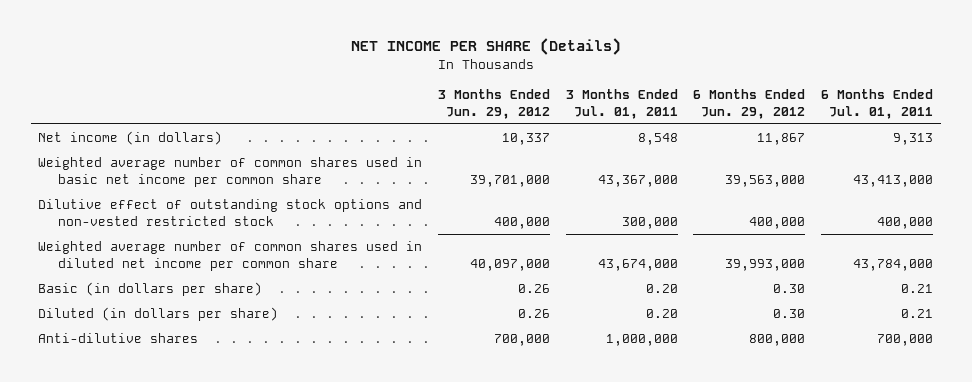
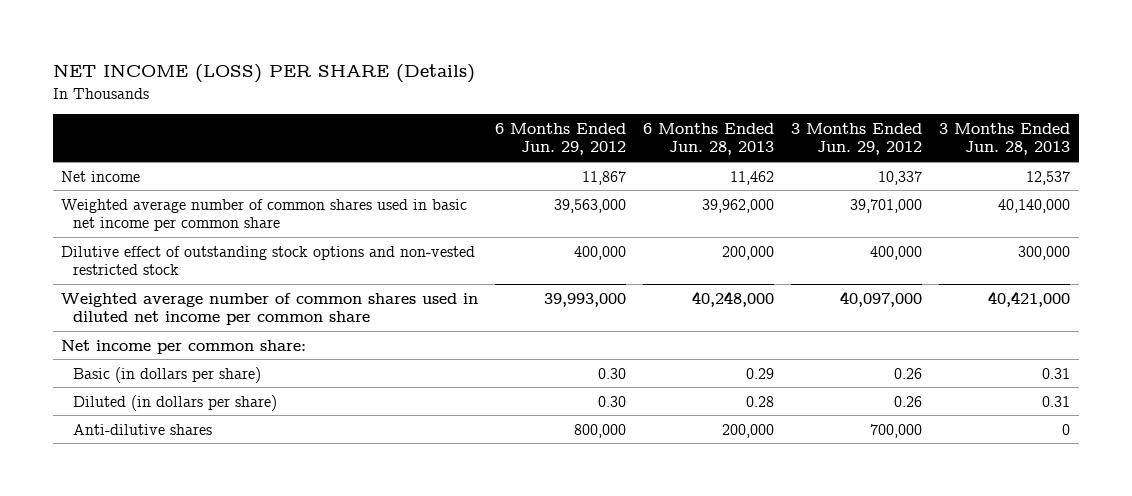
[350,38,621,56] NET INCOME PER SHARE (Details) -> [52,64,475,84] NET INCOME (LOSS) PER SHARE (Details)
[565,89,678,119] 3 Months Ended Jul. 01, 2011 -> none
[821,89,934,119] 6 Months Ended Jul. 01, 2011 -> none
none -> [643,122,775,156] 6 Months Ended Jun. 28, 2013
none -> [939,122,1071,156] 3 Months Ended Jun. 28, 2013
[38,131,223,146] Net income (in dollars) -> [61,170,141,182] Net income
none -> [61,339,307,354] Net income per common share:

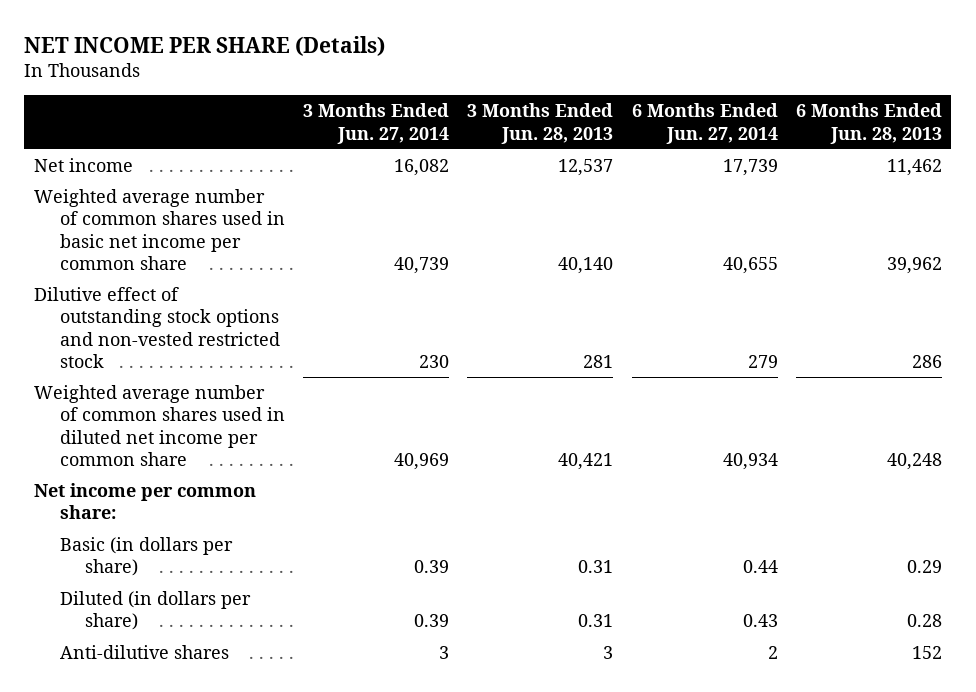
[52,64,475,84] NET INCOME (LOSS) PER SHARE (Details) -> [24,35,386,56] NET INCOME PER SHARE (Details)
[495,122,627,156] 6 Months Ended Jun. 29, 2012 -> none
[791,122,923,156] 3 Months Ended Jun. 29, 2012 -> none
none -> [302,103,449,144] 3 Months Ended Jun. 27, 2014
none -> [631,103,778,144] 6 Months Ended Jun. 27, 2014
[702,198,775,213] 39,962,000 -> [887,257,943,275] 39,962
[998,198,1071,213] 40,140,000 -> [558,257,614,275] 40,140
[722,245,775,260] 200,000 -> [912,355,943,369] 286
[1018,245,1071,260] 300,000 -> [583,355,614,369] 281
[692,290,775,307] 40,248,000 -> [887,453,943,471] 40,248
[988,290,1071,307] 40,421,000 -> [558,453,614,471] 40,421
[722,423,775,438] 200,000 -> [912,646,943,660] 152
[1062,423,1071,435] 0 -> [603,646,614,660] 3

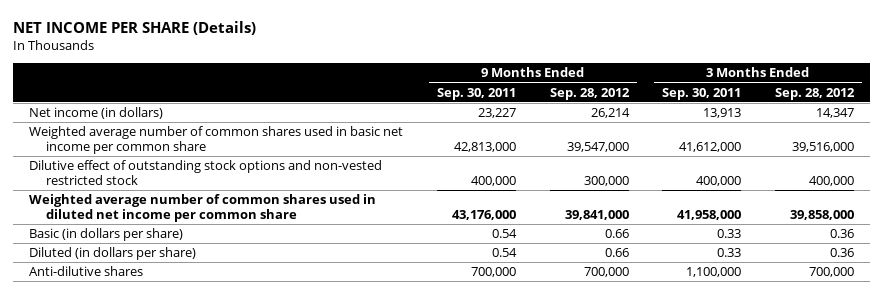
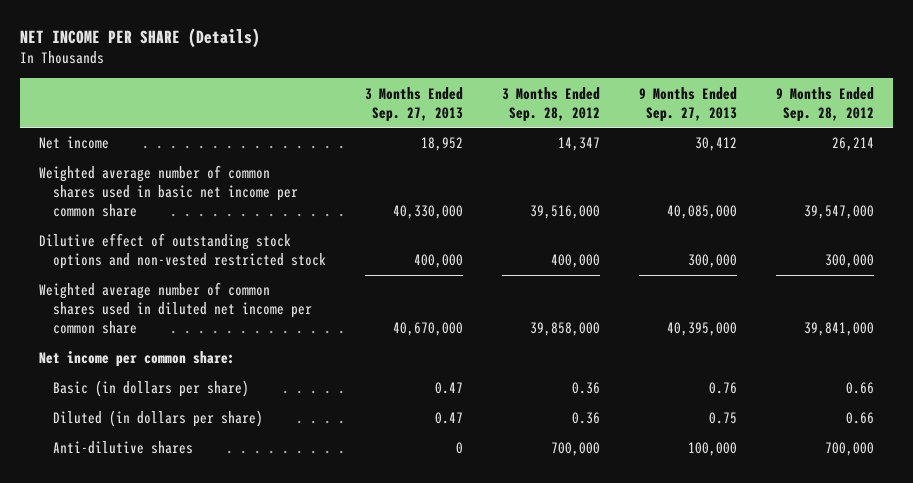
[437,87,517,100] Sep. 30, 2011 -> none
[662,87,742,100] Sep. 30, 2011 -> none
none -> [364,86,463,122] 3 Months Ended Sep. 27, 2013
none -> [638,86,737,122] 9 Months Ended Sep. 27, 2013
[29,107,164,120] Net income (in dollars) -> [39,136,110,150] Net income
none -> [39,351,236,368] Net income per common share:

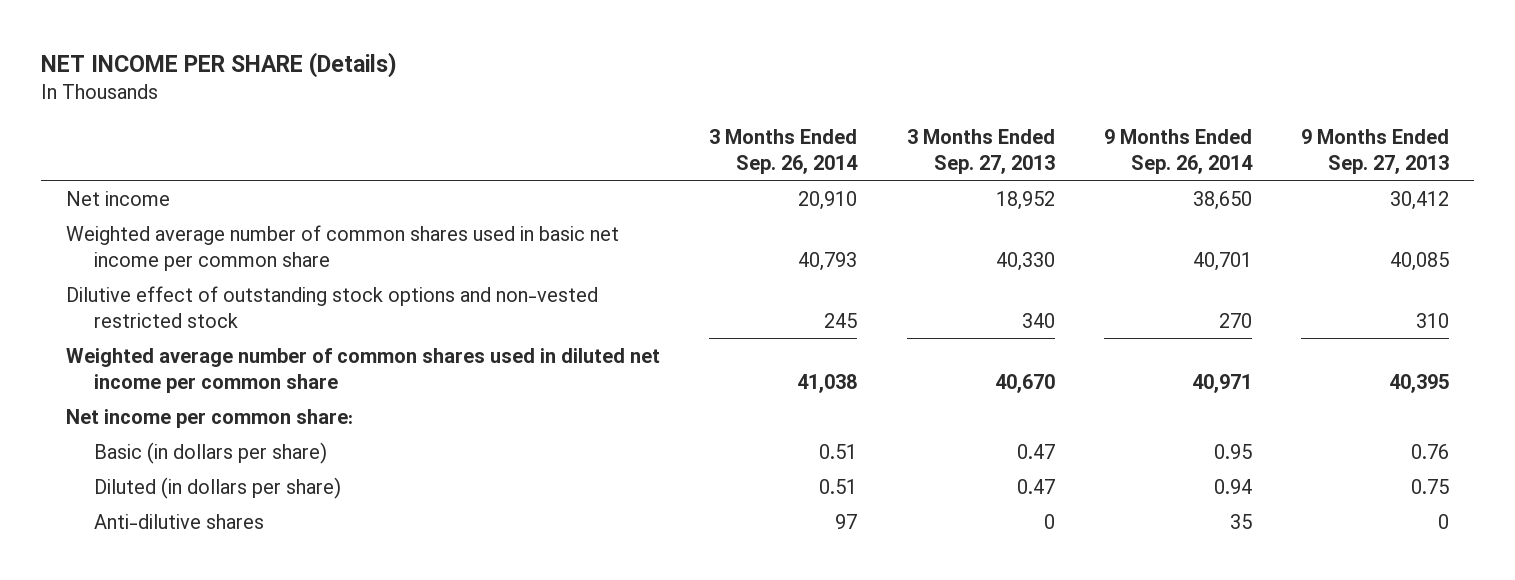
[501,86,600,122] 3 Months Ended Sep. 28, 2012 -> none
[775,86,874,122] 9 Months Ended Sep. 28, 2012 -> none
none -> [709,128,859,174] 3 Months Ended Sep. 26, 2014
none -> [1104,128,1254,174] 9 Months Ended Sep. 26, 2014
[392,205,463,220] 40,330,000 -> [995,251,1055,271] 40,330
[666,205,737,220] 40,085,000 -> [1390,251,1450,271] 40,085
[413,254,463,269] 400,000 -> [1021,312,1055,328] 340
[687,254,737,269] 300,000 -> [1416,312,1450,328] 310
[392,322,463,337] 40,670,000 -> [994,373,1055,393] 40,670
[666,322,737,337] 40,395,000 -> [1389,373,1450,393] 40,395
[687,442,737,457] 100,000 -> [1438,513,1450,529] 0

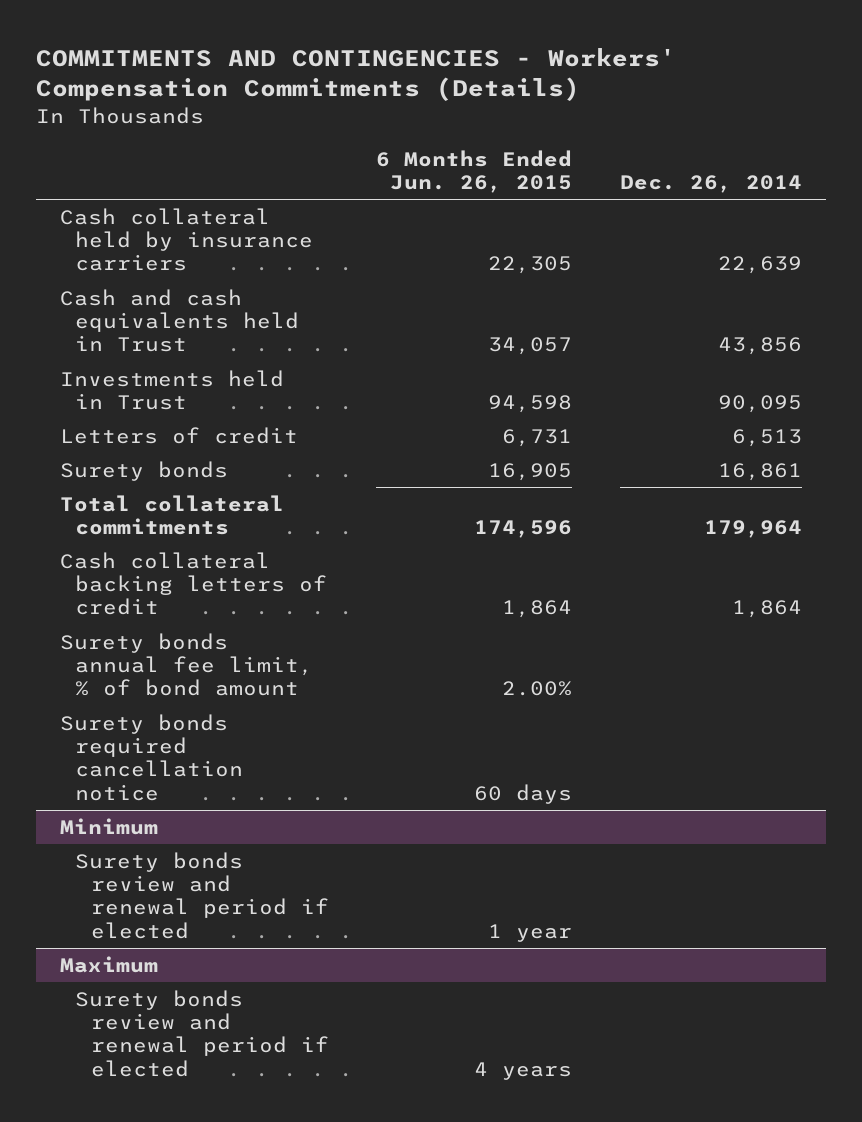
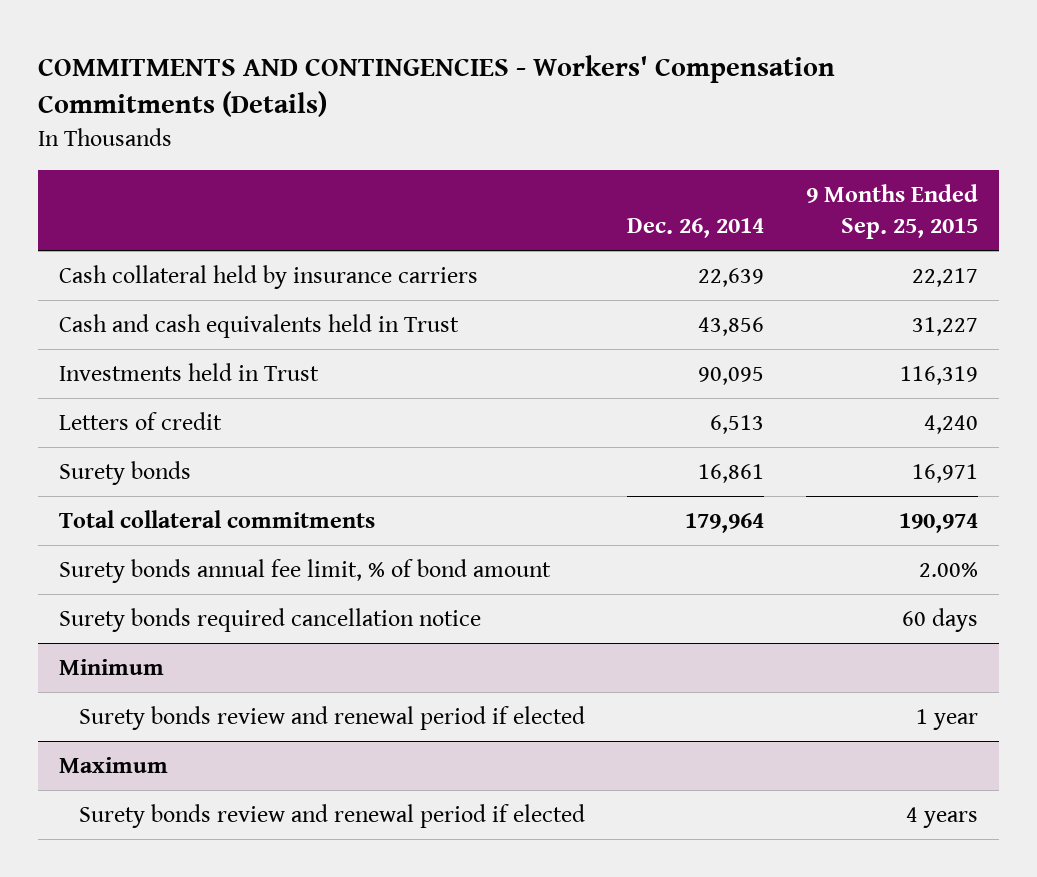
[376,149,573,193] 6 Months Ended Jun. 26, 2015 -> none
none -> [805,184,978,239] 9 Months Ended Sep. 25, 2015
[60,551,328,616] Cash collateral backing letters of credit -> none

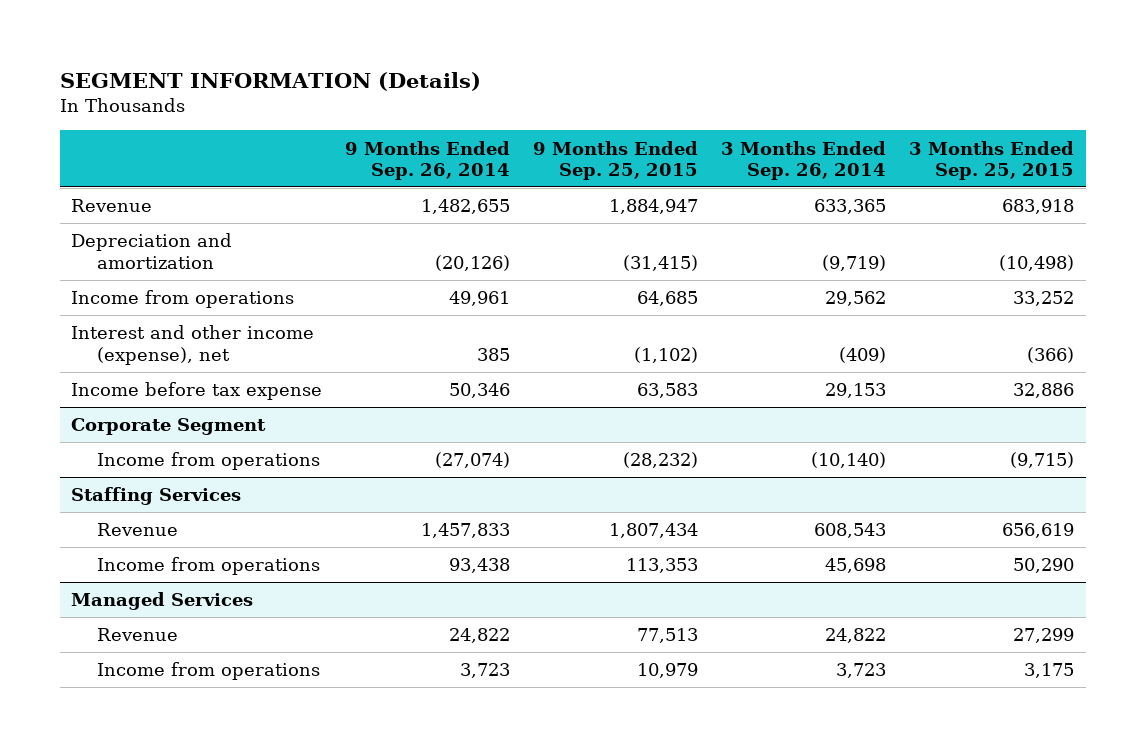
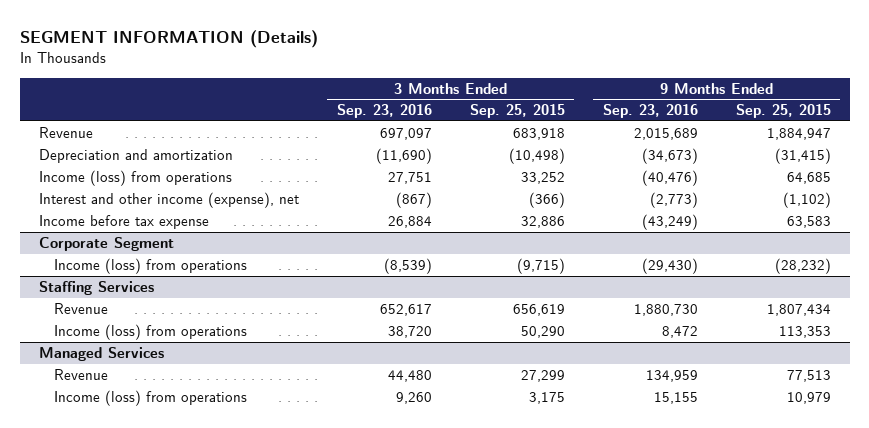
[345,140,511,180] 9 Months Ended Sep. 26, 2014 -> none
[721,140,887,180] 3 Months Ended Sep. 26, 2014 -> none
none -> [336,104,432,119] Sep. 23, 2016
none -> [602,104,698,119] Sep. 23, 2016
[71,290,295,309] Income from operations -> [38,169,232,186] Income (loss) from operations
[97,452,321,471] Income from operations -> [54,257,248,274] Income (loss) from operations
[97,557,321,576] Income from operations -> [54,323,248,340] Income (loss) from operations
[97,662,321,681] Income from operations -> [54,389,248,406] Income (loss) from operations

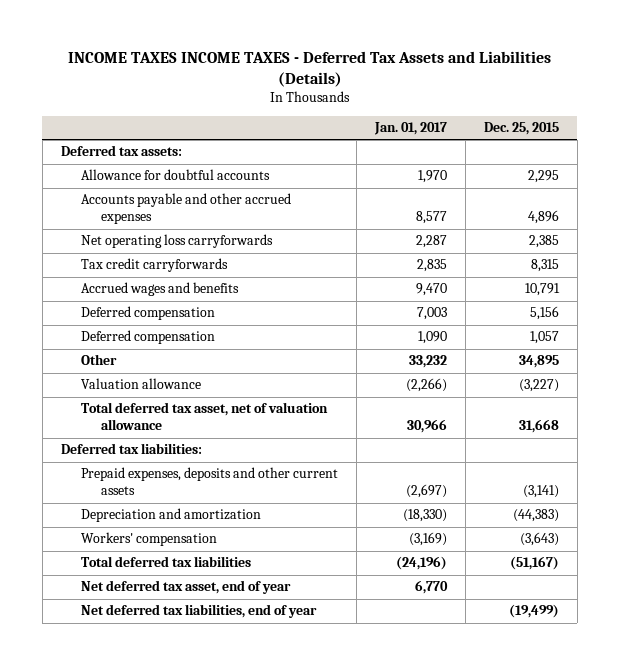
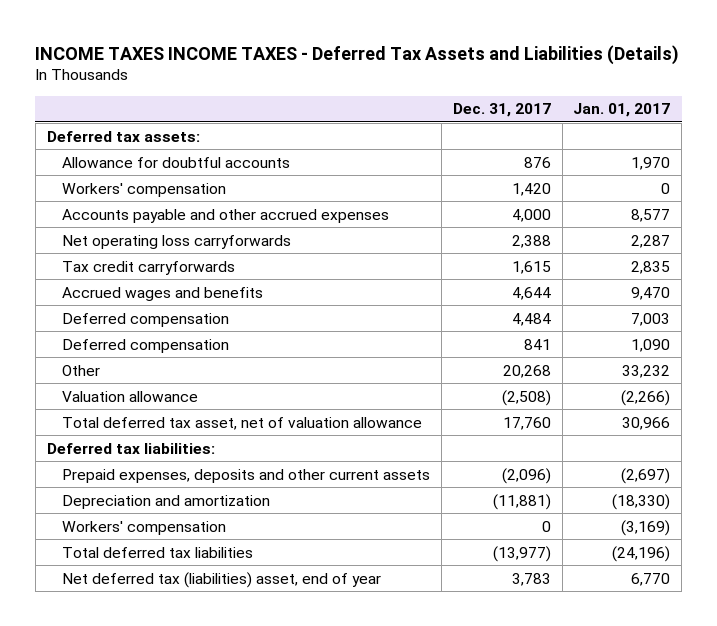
[483,122,559,136] Dec. 25, 2015 -> none
none -> [452,103,551,118] Dec. 31, 2017
none -> [62,182,227,197] Workers' compensation
[80,604,317,619] Net deferred tax liabilities, end of year -> none
[80,580,291,595] Net deferred tax asset, end of year -> [62,571,382,588] Net deferred tax (liabilities) asset, end of year

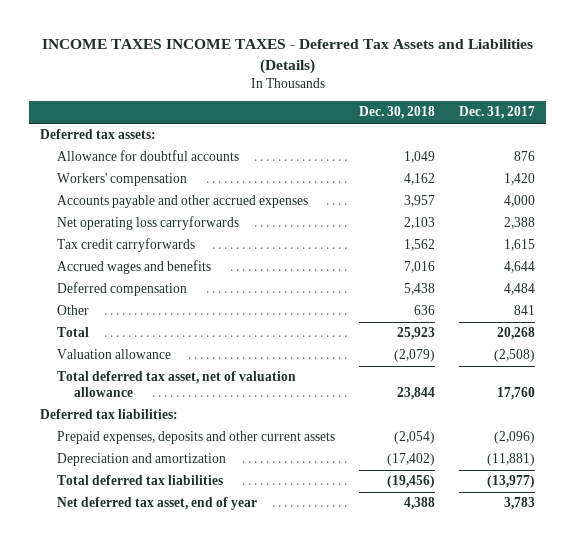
[573,103,671,118] Jan. 01, 2017 -> none
none -> [359,106,436,120] Dec. 30, 2018
[62,338,230,353] Deferred compensation -> [57,305,90,316] Other
[62,364,101,376] Other -> [57,327,90,338] Total
[62,520,227,535] Workers' compensation -> none
[62,571,382,588] Net deferred tax (liabilities) asset, end of year -> [57,497,258,511] Net deferred tax asset, end of year

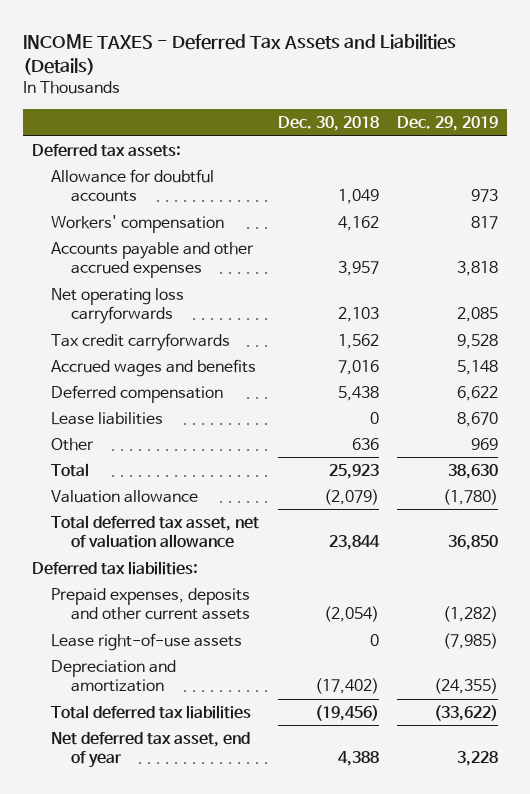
[41,39,533,74] INCOME TAXES INCOME TAXES - Deferred Tax Assets and Liabilities (Details) -> [23,33,457,76] INCOME TAXES - Deferred Tax Assets and Liabilities (Details)
[458,106,535,120] Dec. 31, 2017 -> none
none -> [397,116,499,132] Dec. 29, 2019
none -> [51,411,164,425] Lease liabilities
none -> [51,632,243,651] Lease right-of-use assets

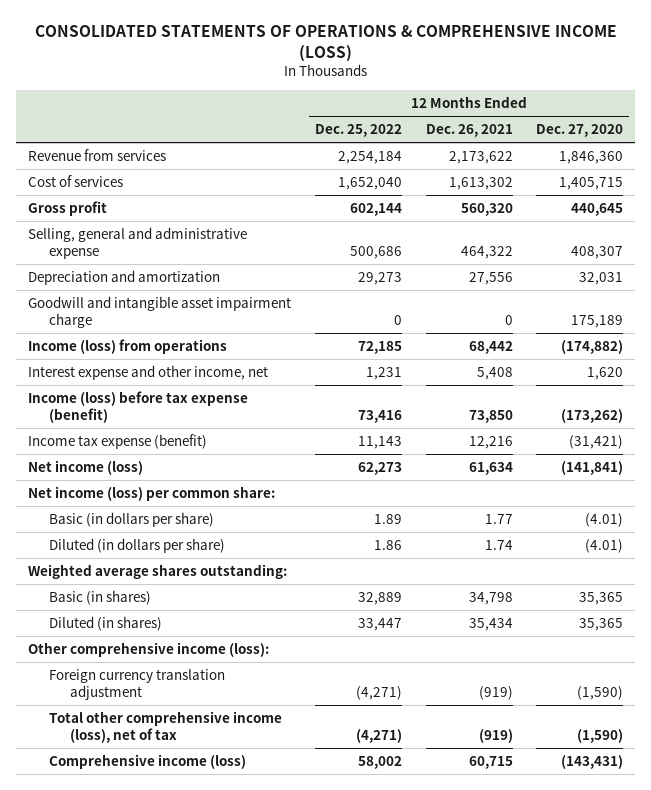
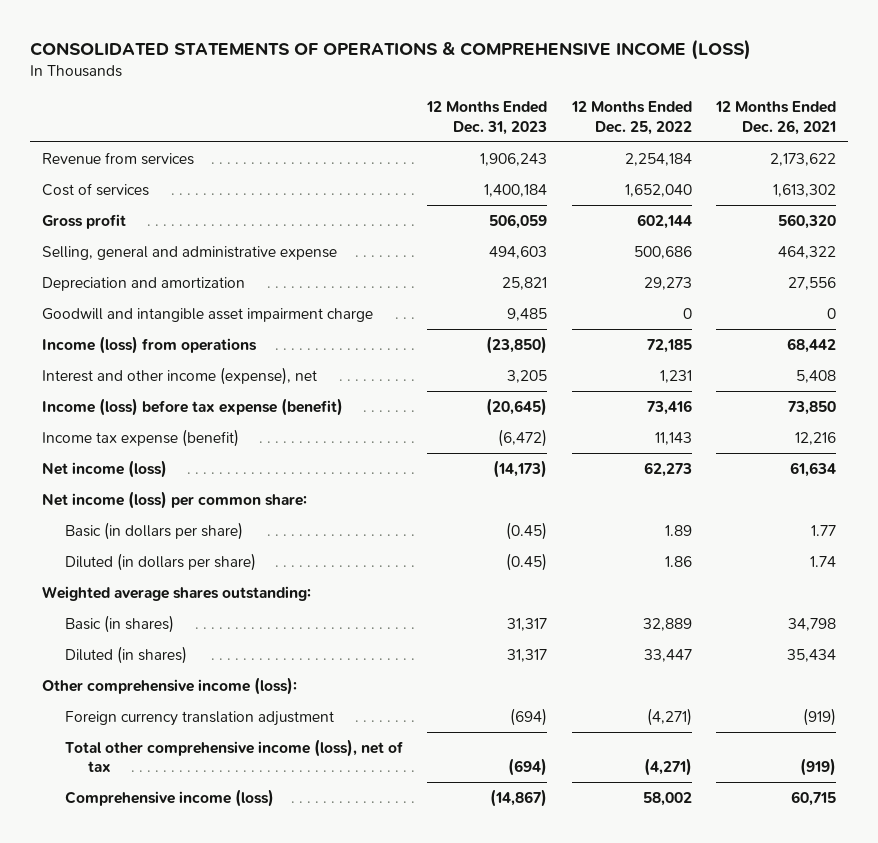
[536,123,624,137] Dec. 27, 2020 -> none
none -> [426,101,548,135] 12 Months Ended Dec. 31, 2023
[28,364,269,380] Interest expense and other income, net -> [42,366,318,385] Interest and other income (expense), net

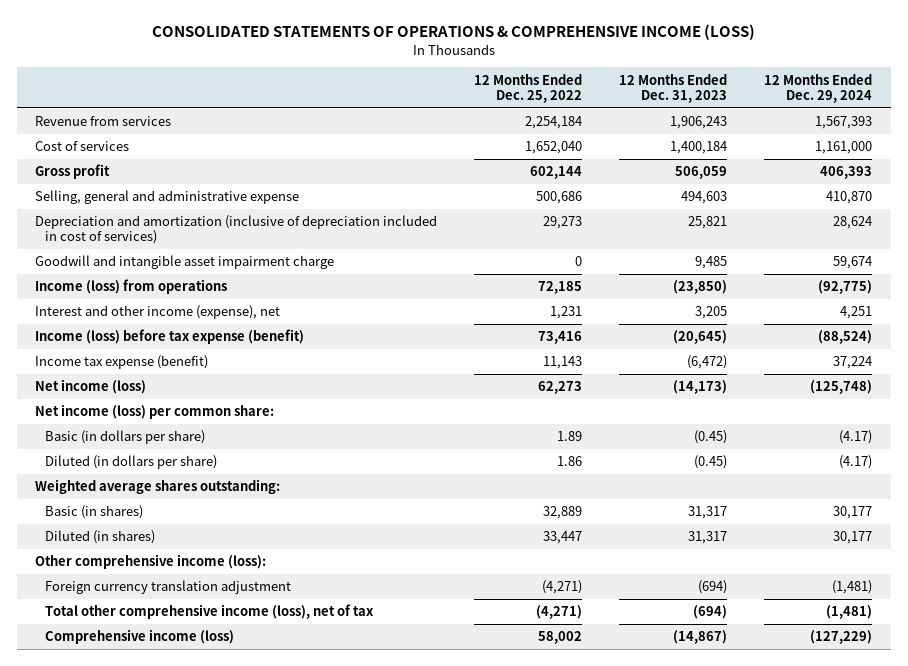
[714,101,836,135] 12 Months Ended Dec. 26, 2021 -> none
none -> [764,73,873,103] 12 Months Ended Dec. 29, 2024
[42,276,246,291] Depreciation and amortization -> [35,215,438,245] Depreciation and amortization (inclusive of depreciation included in cost of services)

